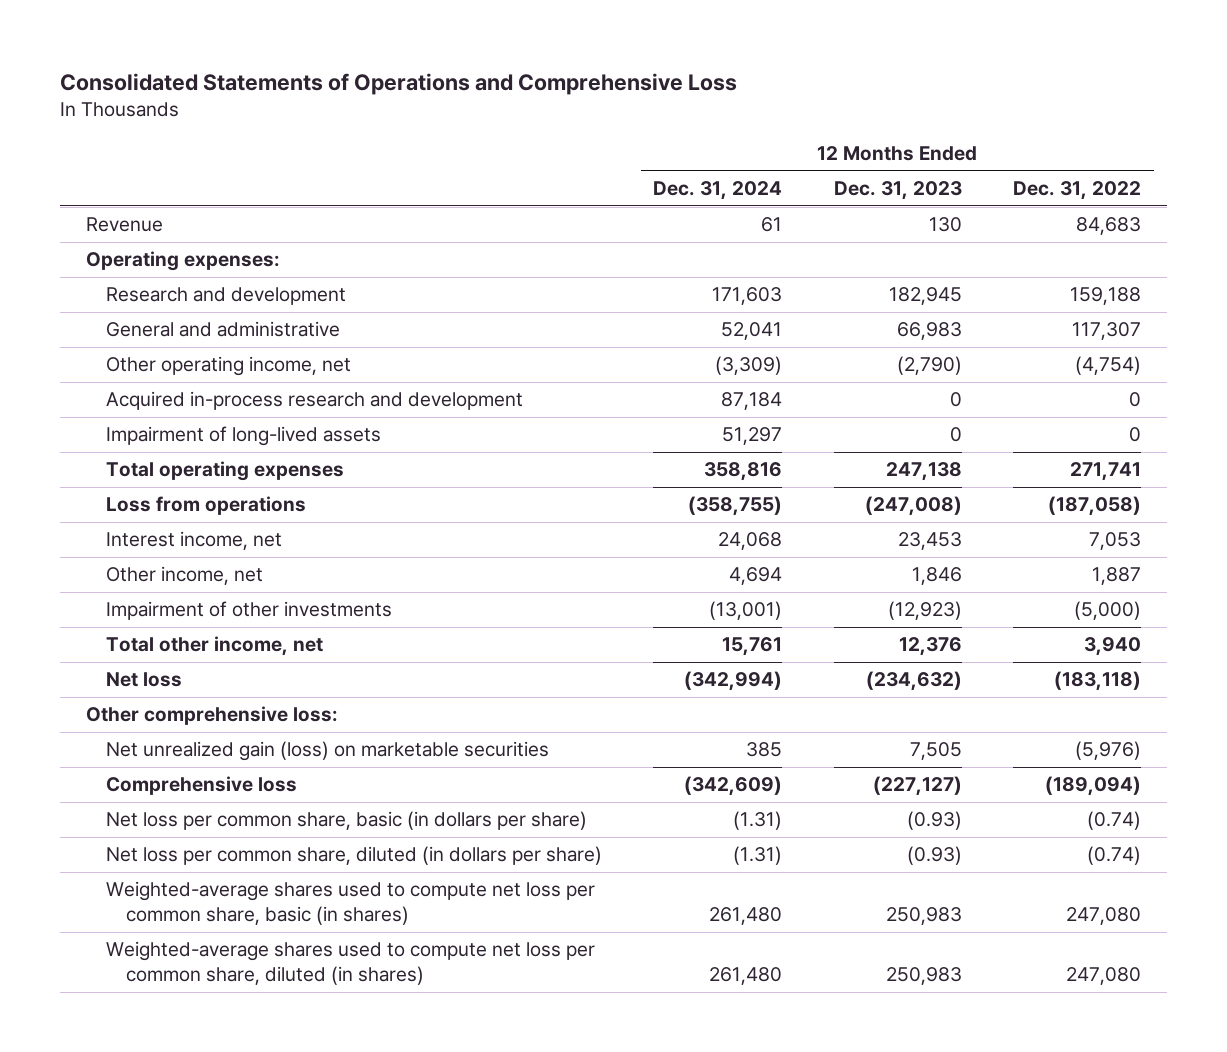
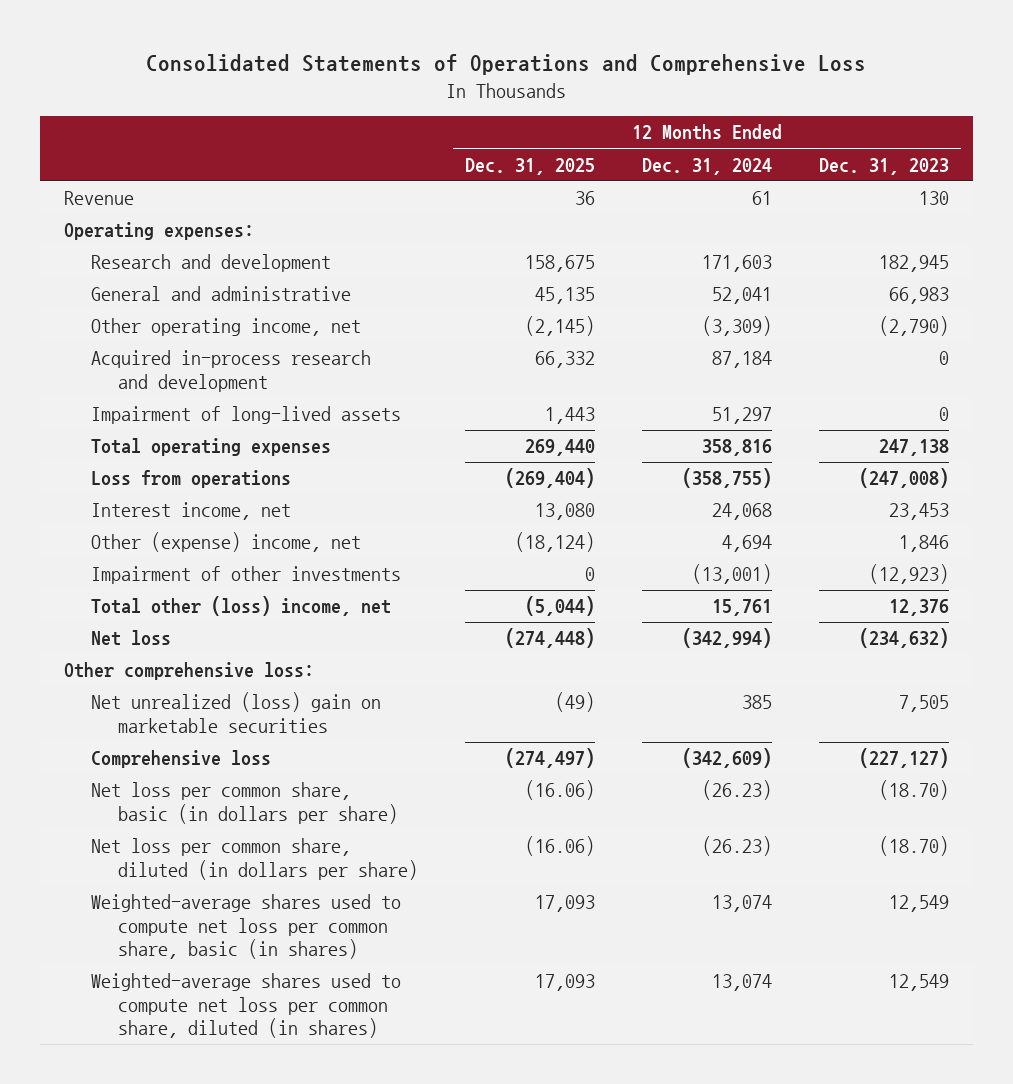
[1013,181,1142,201] Dec. 31, 2022 -> none
none -> [464,157,595,175] Dec. 31, 2025
[106,566,264,586] Other income, net -> [90,532,361,553] Other (expense) income, net
[106,636,324,657] Total other income, net -> [90,596,391,617] Total other (loss) income, net
[106,741,550,762] Net unrealized gain (loss) on marketable securities -> [90,692,381,733] Net unrealized (loss) gain on marketable securities
[733,811,783,831] (1.31) -> [702,780,773,801] (26.23)
[906,811,962,831] (0.93) -> [879,780,950,801] (18.70)
[733,846,783,866] (1.31) -> [702,836,773,857] (26.23)
[906,846,962,866] (0.93) -> [879,836,950,857] (18.70)
[709,907,783,926] 261,480 -> [712,895,773,913] 13,074
[885,907,962,926] 250,983 -> [889,895,950,913] 12,549
[709,967,783,986] 261,480 -> [712,974,773,992] 13,074
[885,967,962,986] 250,983 -> [889,974,950,992] 12,549

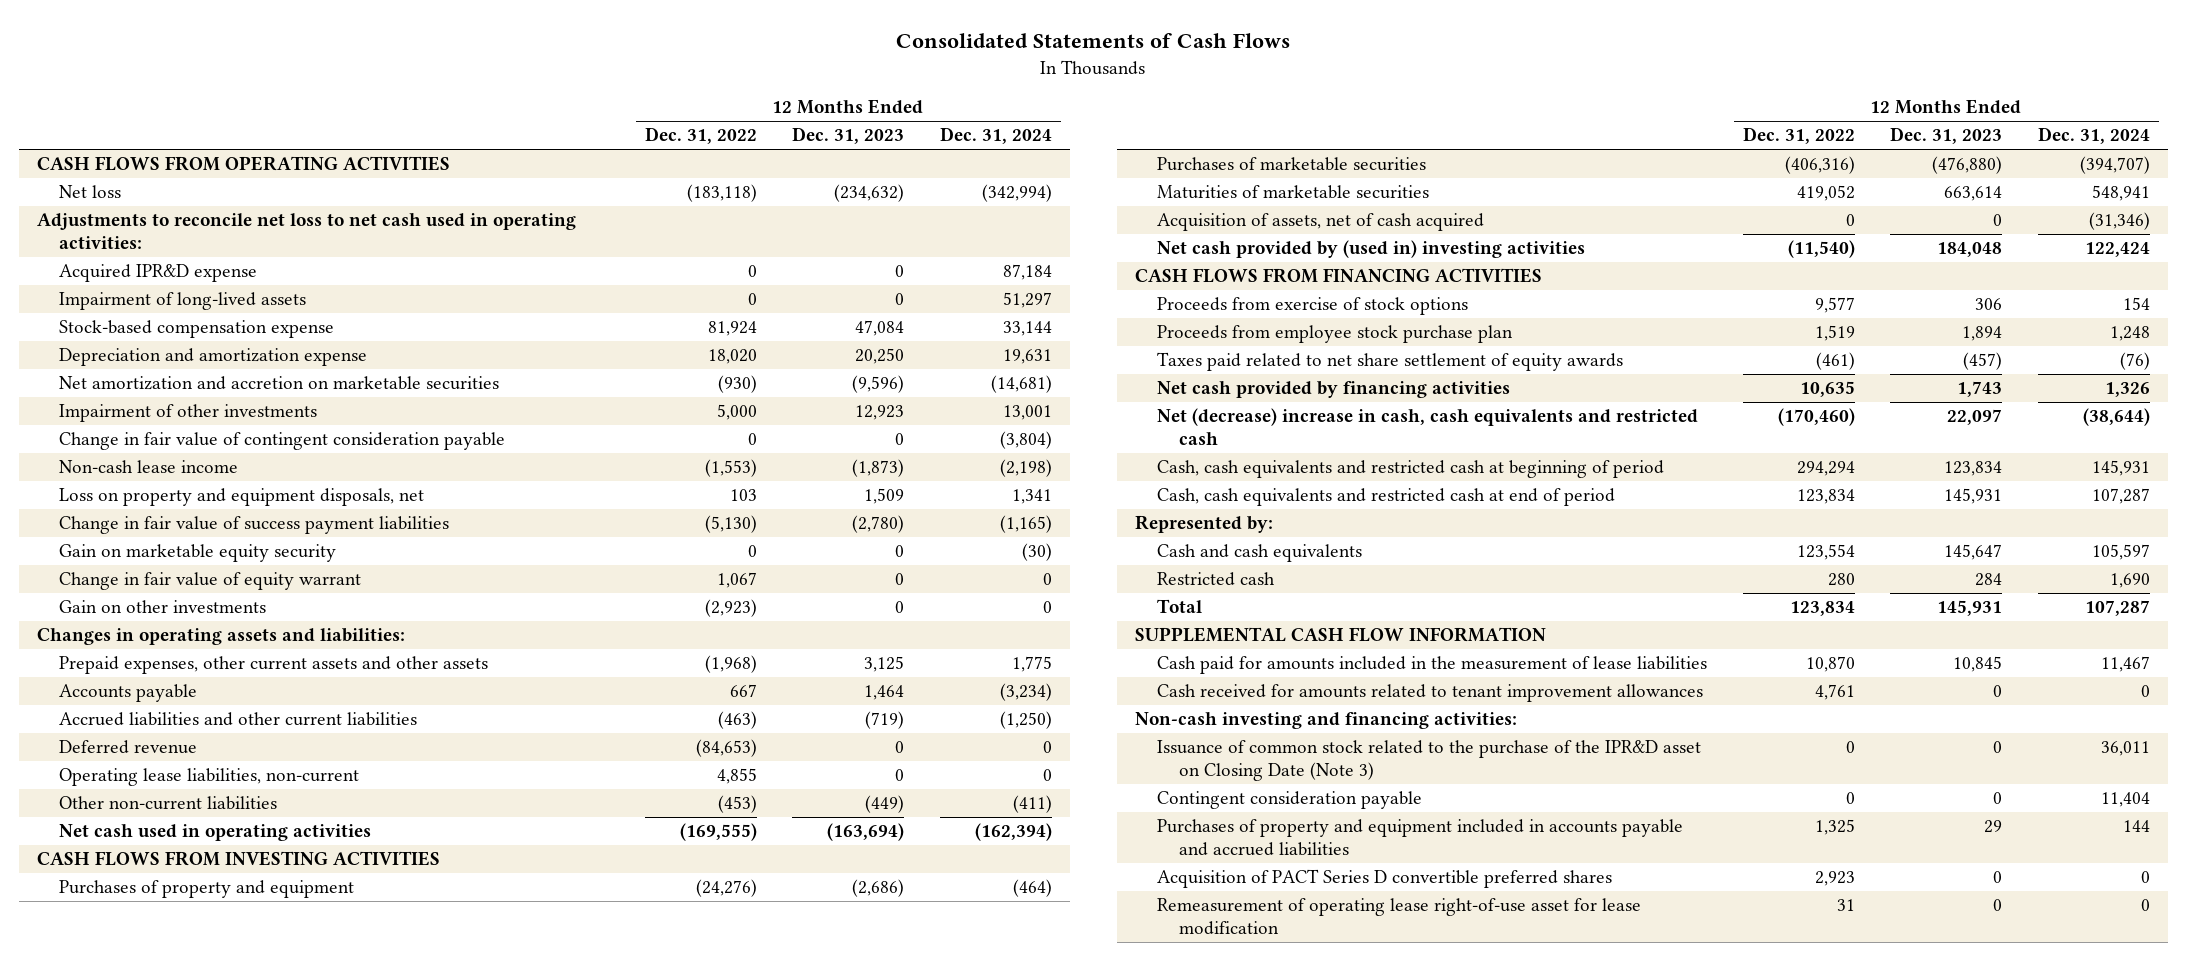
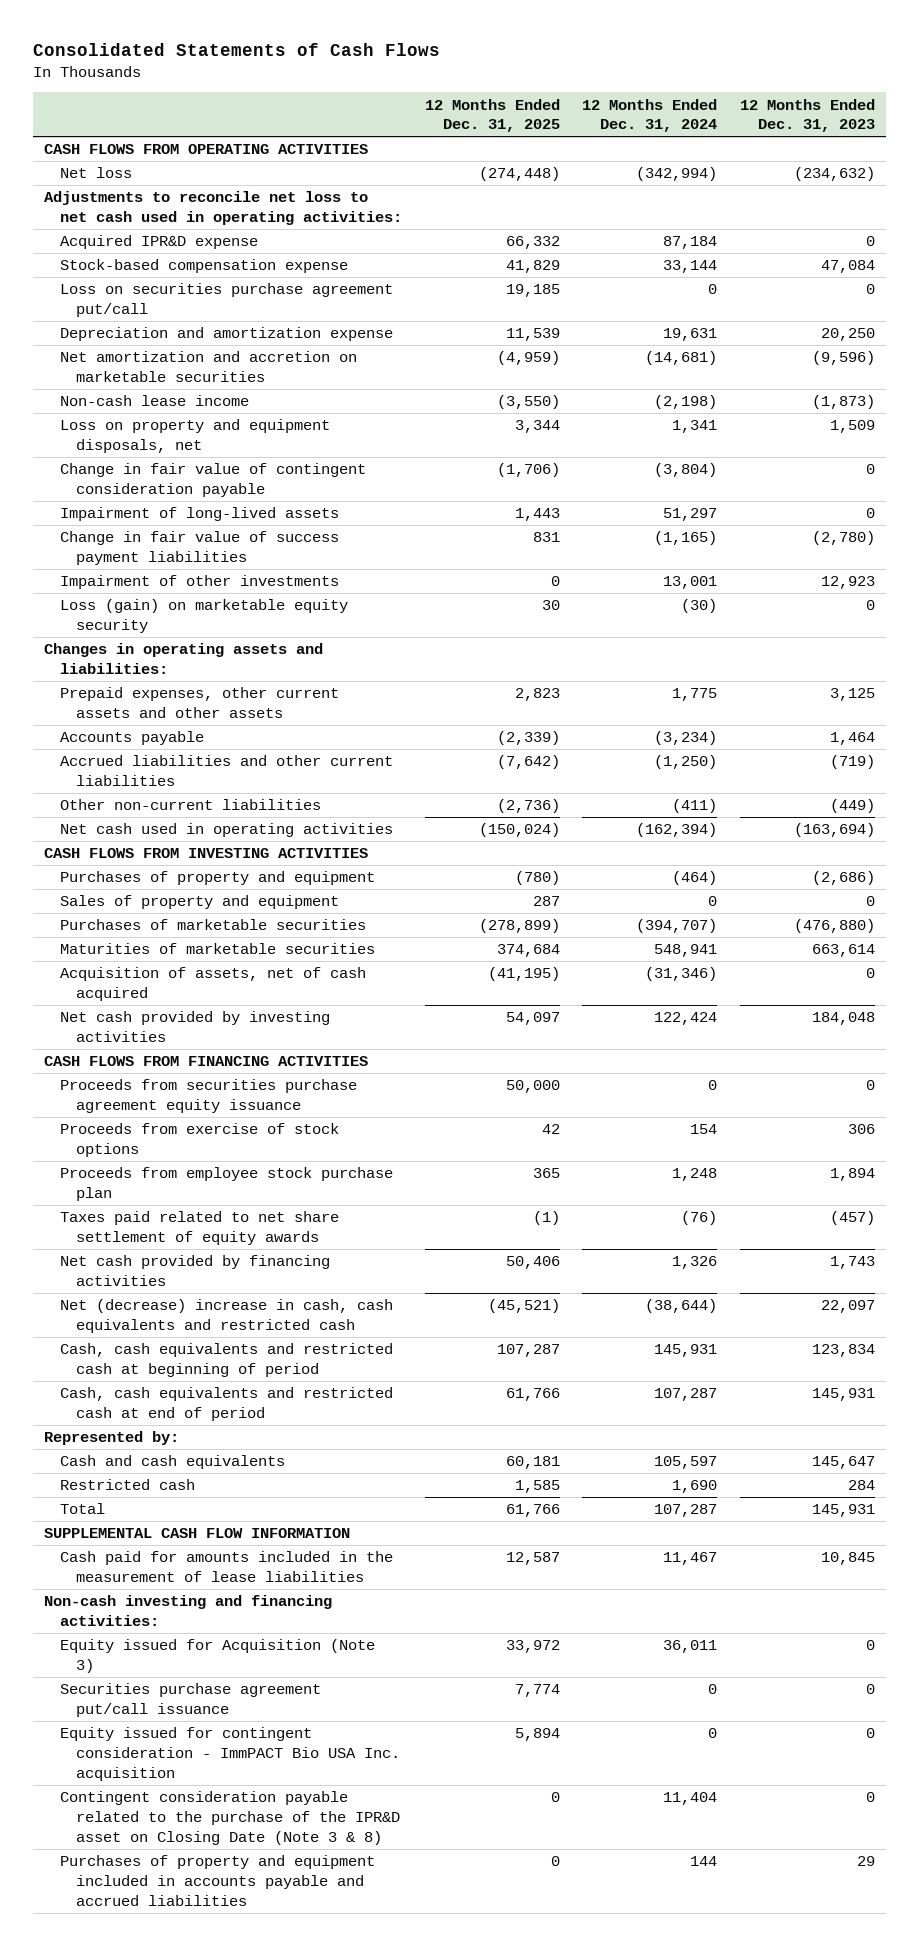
[644,127,757,145] Dec. 31, 2022 -> none
none -> [424,98,560,133] 12 Months Ended Dec. 31, 2025
none -> [59,283,393,317] Loss on securities purchase agreement put/call
[59,432,506,451] Change in fair value of contingent consideration payable -> [59,463,366,497] Change in fair value of contingent consideration payable
[59,292,307,311] Impairment of long-lived assets -> [59,507,339,522] Impairment of long-lived assets
[59,572,362,591] Change in fair value of equity warrant -> none
[59,600,267,614] Gain on other investments -> none
[59,404,318,423] Impairment of other investments -> [59,575,339,590] Impairment of other investments
[59,544,337,563] Gain on marketable equity security -> [59,599,348,633] Loss (gain) on marketable equity security
[59,740,198,755] Deferred revenue -> none
[59,768,360,787] Operating lease liabilities, non-current -> none
none -> [59,895,339,910] Sales of property and equipment
[1157,240,1586,259] Net cash provided by (used in) investing activities -> [59,1011,330,1042] Net cash provided by investing activities
none -> [59,1079,357,1113] Proceeds from securities purchase agreement equity issuance
[1157,684,1704,703] Cash received for amounts related to tenant improvement allowances -> none
[1157,740,1702,781] Issuance of common stock related to the purchase of the IPR&D asset on Closing Date (Note 3) -> [59,1639,375,1673] Equity issued for Acquisition (Note 3)
none -> [59,1683,321,1717] Securities purchase agreement put/call issuance
none -> [59,1727,400,1781] Equity issued for contingent consideration - ImmPACT Bio USA Inc. acquisition
[1157,791,1423,810] Contingent consideration payable -> [59,1791,400,1845] Contingent consideration payable related to the purchase of the IPR&D asset on Closing Date (Note 3 & 8)
[1157,869,1613,889] Acquisition of PACT Series D convertible preferred shares -> none
[1157,898,1642,935] Remeasurement of operating lease right-of-use asset for lease modification -> none

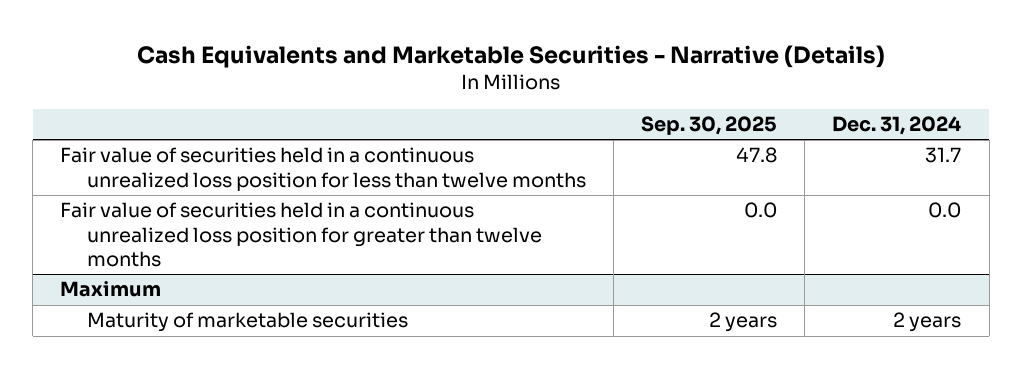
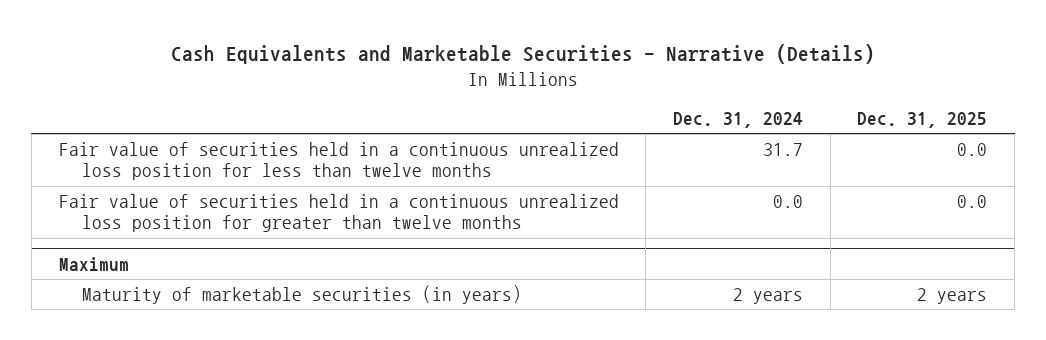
[641,116,778,136] Sep. 30, 2025 -> none
none -> [857,112,988,129] Dec. 31, 2025
[87,312,409,333] Maturity of marketable securities -> [82,284,523,304] Maturity of marketable securities (in years)

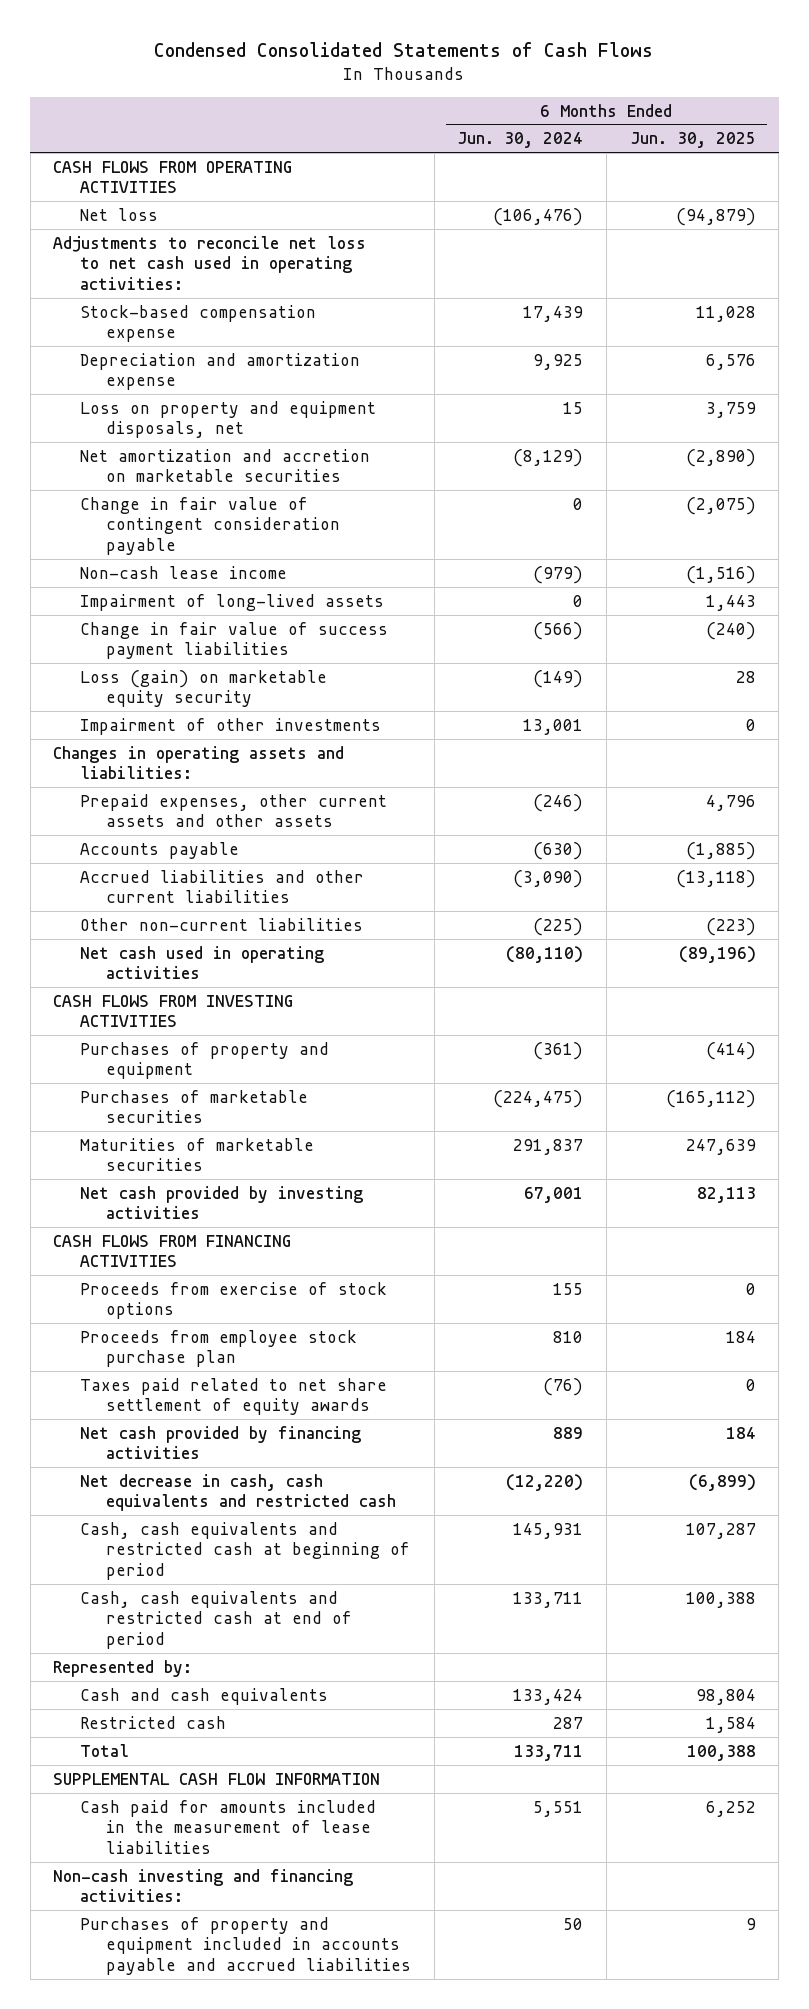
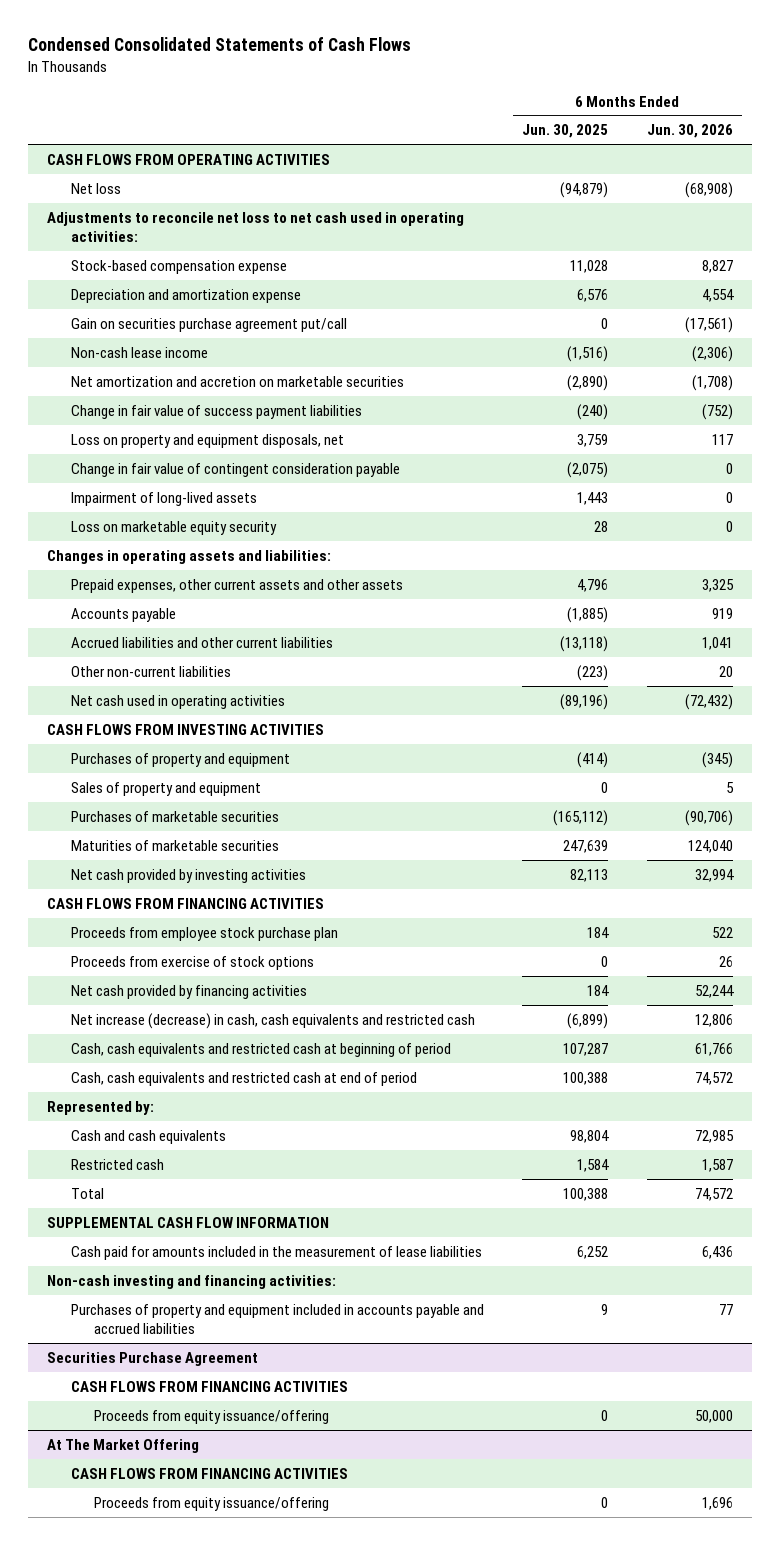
[457,132,584,149] Jun. 30, 2024 -> none
none -> [646,124,733,139] Jun. 30, 2026
none -> [70,317,347,332] Gain on securities purchase agreement put/call
[79,565,287,579] Non-cash lease income -> [70,346,208,358] Non-cash lease income
[79,621,388,660] Change in fair value of success payment liabilities -> [70,404,362,419] Change in fair value of success payment liabilities
[79,400,376,439] Loss on property and equipment disposals, net -> [70,433,344,448] Loss on property and equipment disposals, net
[79,717,381,735] Impairment of other investments -> none
[79,669,327,708] Loss (gain) on marketable equity security -> [70,520,277,535] Loss on marketable equity security
none -> [70,781,261,796] Sales of property and equipment
[79,1377,387,1416] Taxes paid related to net share settlement of equity awards -> none
[79,1281,387,1320] Proceeds from exercise of stock options -> [70,955,314,970] Proceeds from exercise of stock options
[79,1473,396,1512] Net decrease in cash, cash equivalents and restricted cash -> [70,1012,475,1029] Net increase (decrease) in cash, cash equivalents and restricted cash
none -> [46,1351,258,1366] Securities Purchase Agreement
none -> [70,1380,348,1392] CASH FLOWS FROM FINANCING ACTIVITIES
none -> [94,1409,330,1424] Proceeds from equity issuance/offering
none -> [46,1438,199,1453] At The Market Offering
none -> [70,1467,348,1479] CASH FLOWS FROM FINANCING ACTIVITIES
none -> [94,1496,330,1511] Proceeds from equity issuance/offering

